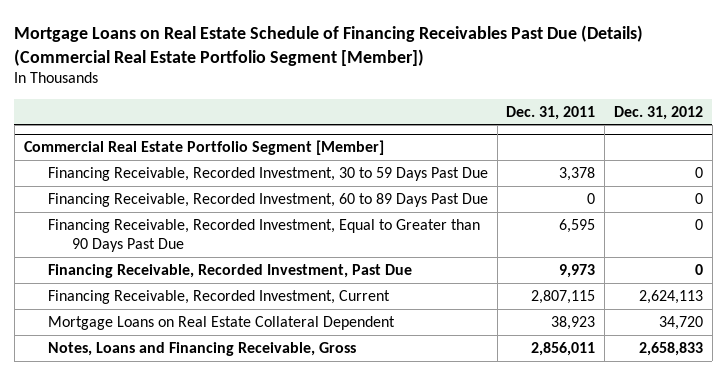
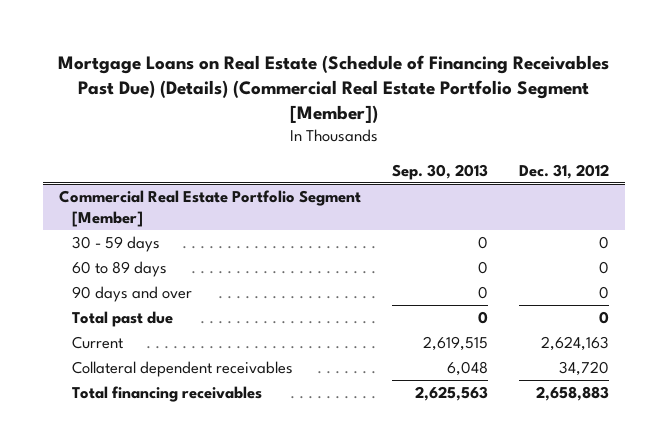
[14,24,644,66] Mortgage Loans on Real Estate Schedule of Financing Receivables Past Due (Details) (Commercial Real Estate Portfolio Segment [Member]) -> [57,54,609,124] Mortgage Loans on Real Estate (Schedule of Financing Receivables Past Due) (Details) (Commercial Real Estate Portfolio Segment [Member])
[506,105,596,120] Dec. 31, 2011 -> none
none -> [391,163,488,180] Sep. 30, 2013
[48,341,357,356] Notes, Loans and Financing Receivable, Gross -> none
[48,166,489,181] Financing Receivable, Recorded Investment, 30 to 59 Days Past Due -> [71,235,160,252] 30 - 59 days
[48,192,489,207] Financing Receivable, Recorded Investment, 60 to 89 Days Past Due -> [71,260,167,277] 60 to 89 days
[48,218,481,252] Financing Receivable, Recorded Investment, Equal to Greater than 90 Days Past Due -> [71,285,192,302] 90 days and over
[48,263,413,278] Financing Receivable, Recorded Investment, Past Due -> [71,310,173,327] Total past due
[48,289,391,304] Financing Receivable, Recorded Investment, Current -> [71,335,123,349] Current
[638,289,703,304] 2,624,113 -> [540,335,609,351] 2,624,163
[48,315,396,330] Mortgage Loans on Real Estate Collateral Dependent -> [71,360,293,377] Collateral dependent receivables
none -> [71,385,262,402] Total financing receivables

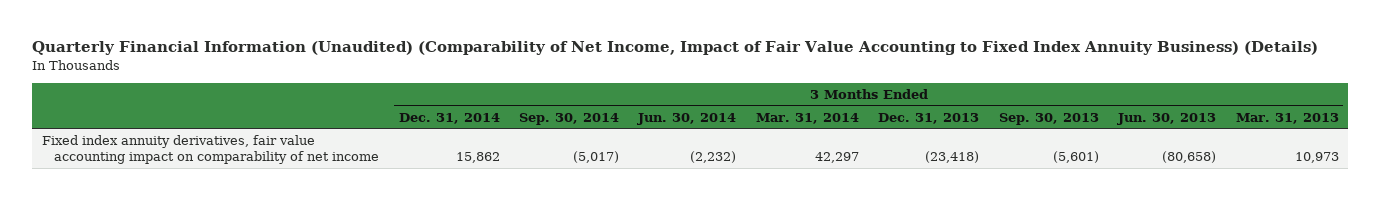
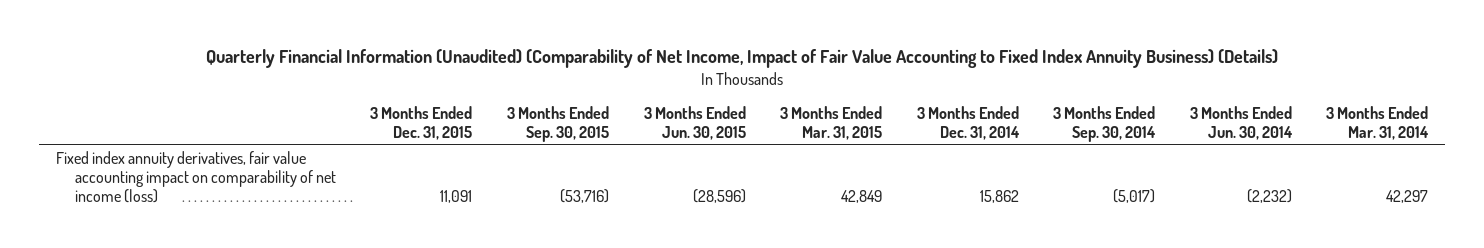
[878,112,980,124] Dec. 31, 2013 -> none
[998,112,1099,125] Sep. 30, 2013 -> none
[1117,112,1217,125] Jun. 30, 2013 -> none
[1235,112,1339,124] Mar. 31, 2013 -> none
none -> [370,106,473,141] 3 Months Ended Dec. 31, 2015
none -> [507,106,610,143] 3 Months Ended Sep. 30, 2015
none -> [643,106,746,141] 3 Months Ended Jun. 30, 2015
none -> [780,106,883,141] 3 Months Ended Mar. 31, 2015
[41,135,380,164] Fixed index annuity derivatives, fair value accounting impact on comparability of net income -> [56,151,336,204] Fixed index annuity derivatives, fair value accounting impact on comparability of net income (loss)

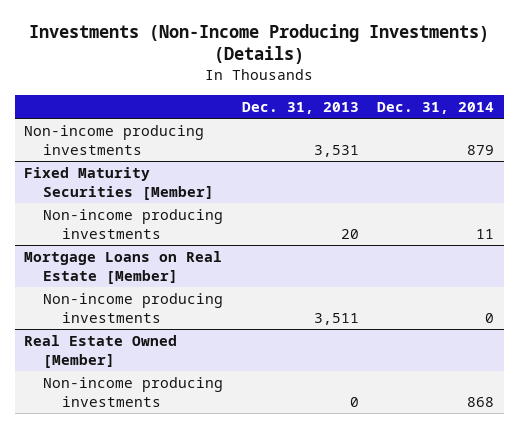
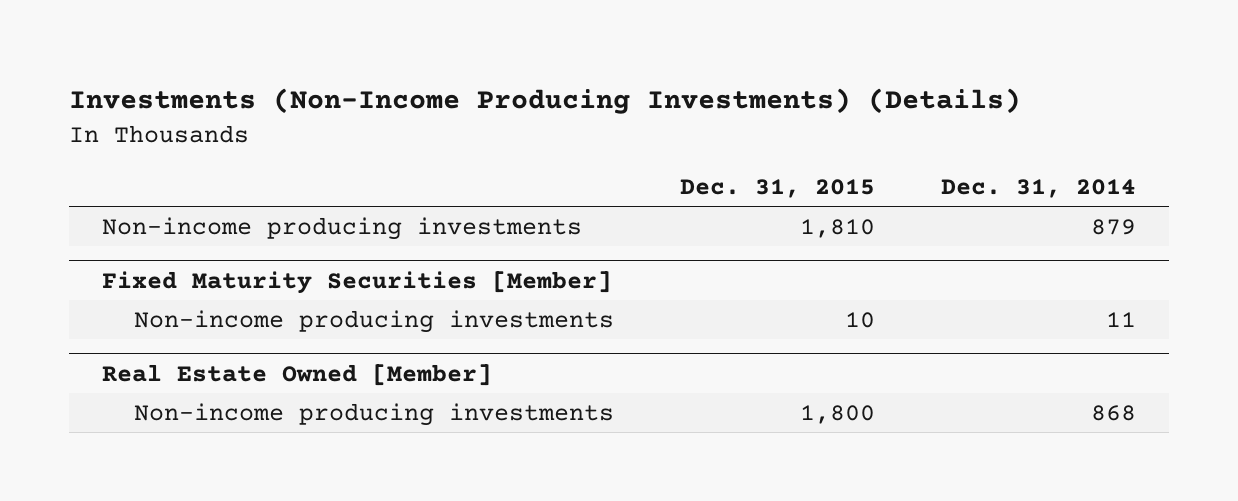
[241,101,359,114] Dec. 31, 2013 -> none
none -> [679,178,875,198] Dec. 31, 2015
[24,250,223,284] Mortgage Loans on Real Estate [Member] -> none
[43,292,224,323] Non-income producing investments -> none

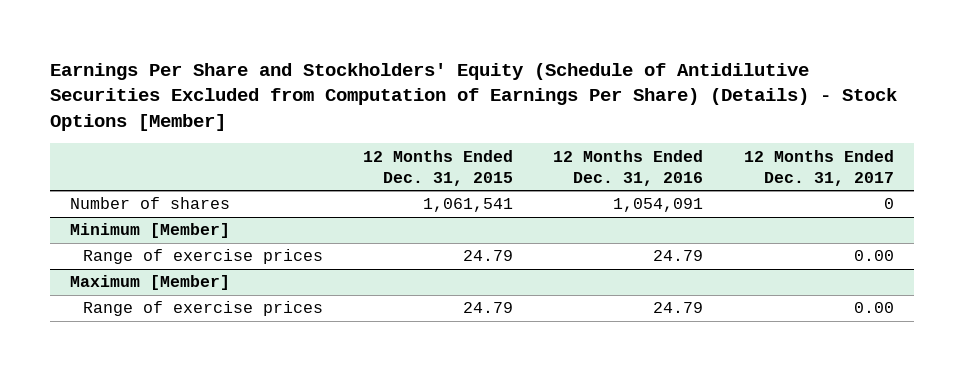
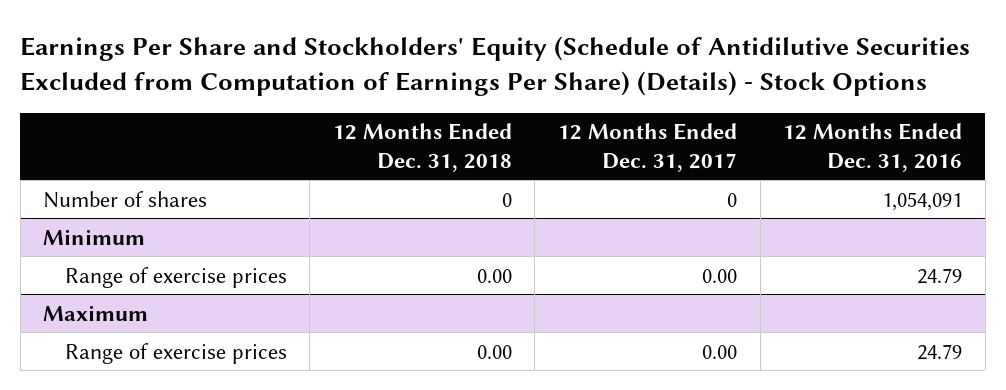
[50,62,898,131] Earnings Per Share and Stockholders' Equity (Schedule of Antidilutive Securities Excluded from Computation of Earnings Per Share) (Details) - Stock Options [Member] -> [20,36,971,97] Earnings Per Share and Stockholders' Equity (Schedule of Antidilutive Securities Excluded from Computation of Earnings Per Share) (Details) - Stock Options
[363,149,514,186] 12 Months Ended Dec. 31, 2015 -> none
none -> [332,123,512,172] 12 Months Ended Dec. 31, 2018
[70,223,231,239] Minimum [Member] -> [43,228,146,245] Minimum
[70,275,231,291] Maximum [Member] -> [43,304,149,321] Maximum

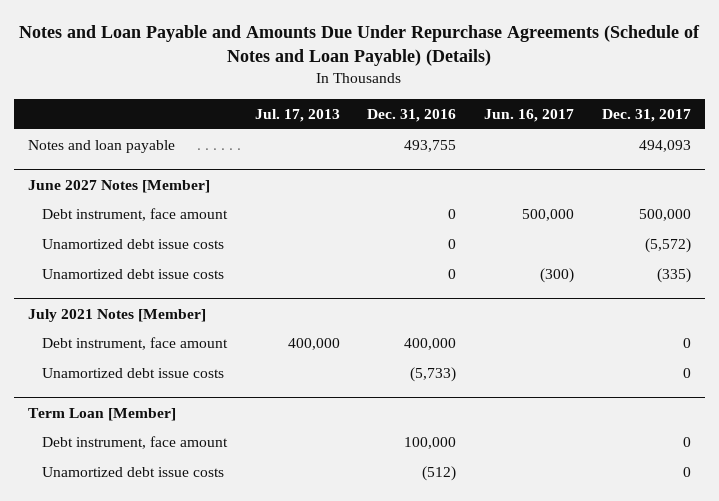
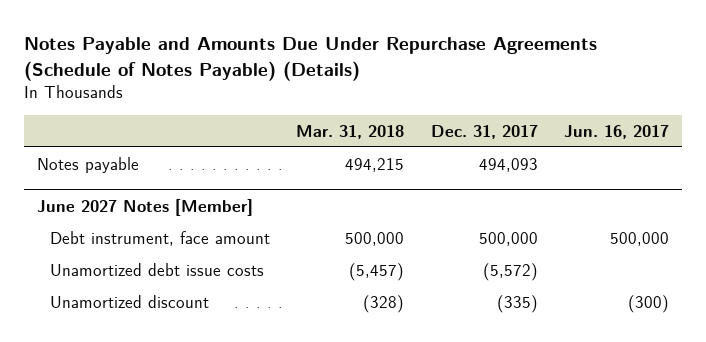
[19,25,701,67] Notes and Loan Payable and Amounts Due Under Repurchase Agreements (Schedule of Notes and Loan Payable) (Details) -> [23,36,597,81] Notes Payable and Amounts Due Under Repurchase Agreements (Schedule of Notes Payable) (Details)
[254,109,340,123] Jul. 17, 2013 -> none
[367,109,457,123] Dec. 31, 2016 -> none
none -> [296,124,405,139] Mar. 31, 2018
[27,139,175,153] Notes and loan payable -> [37,156,140,173] Notes payable
[27,308,206,322] July 2021 Notes [Member] -> none
[41,336,228,350] Debt instrument, face amount -> none
[41,367,224,378] Unamortized debt issue costs -> none
[27,407,176,421] Term Loan [Member] -> none
[41,435,228,449] Debt instrument, face amount -> none
[41,466,224,477] Unamortized debt issue costs -> none
[41,268,224,279] Unamortized debt issue costs -> [50,294,210,308] Unamortized discount

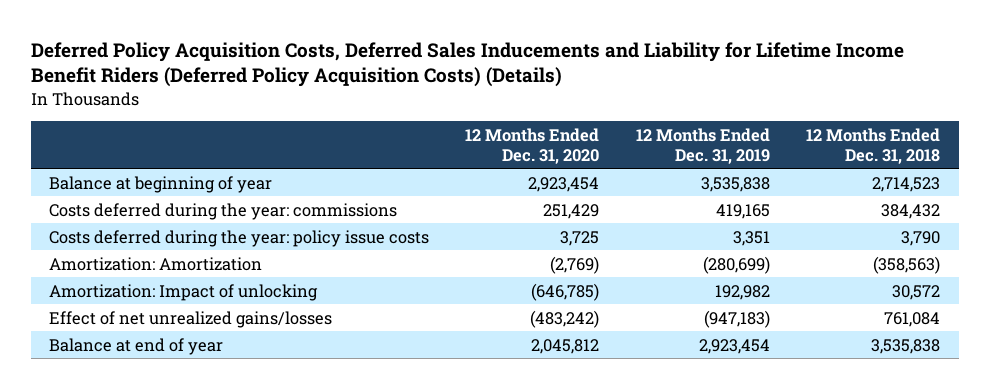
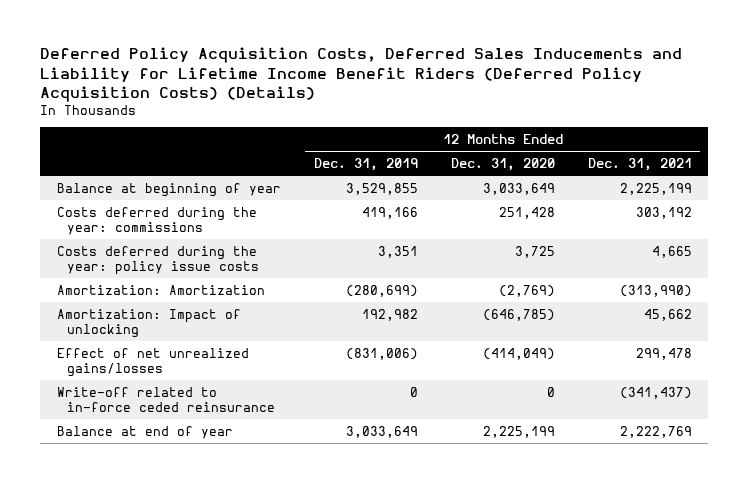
[806,128,941,164] 12 Months Ended Dec. 31, 2018 -> none
none -> [587,157,692,171] Dec. 31, 2021
[528,176,600,192] 2,923,454 -> [482,182,555,195] 3,033,649
[700,176,770,192] 3,535,838 -> [345,182,418,195] 3,529,855
[543,203,600,219] 251,429 -> [498,206,555,219] 251,428
[715,203,770,219] 419,165 -> [361,206,418,219] 419,166
[530,309,600,328] (483,242) -> [482,347,555,360] (414,049)
[703,309,770,328] (947,183) -> [345,347,418,360] (831,006)
none -> [56,386,275,412] Write-off related to in-force ceded reinsurance
[531,338,600,354] 2,045,812 -> [482,425,555,438] 2,225,199
[698,338,770,354] 2,923,454 -> [345,425,418,438] 3,033,649

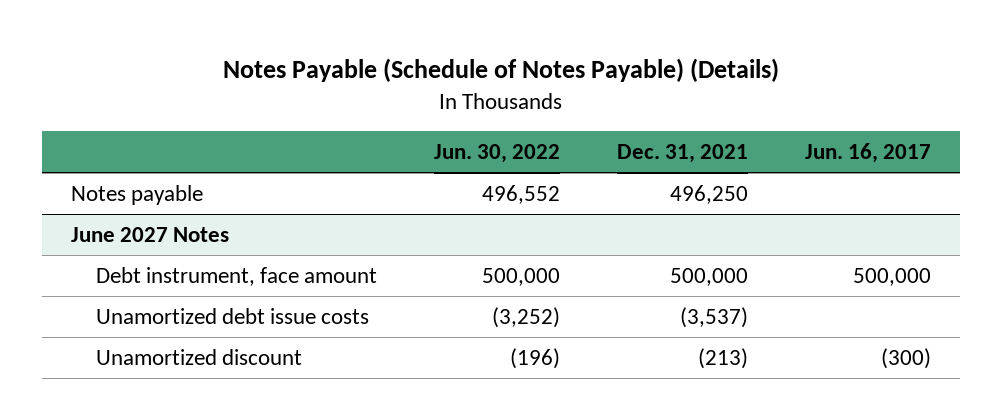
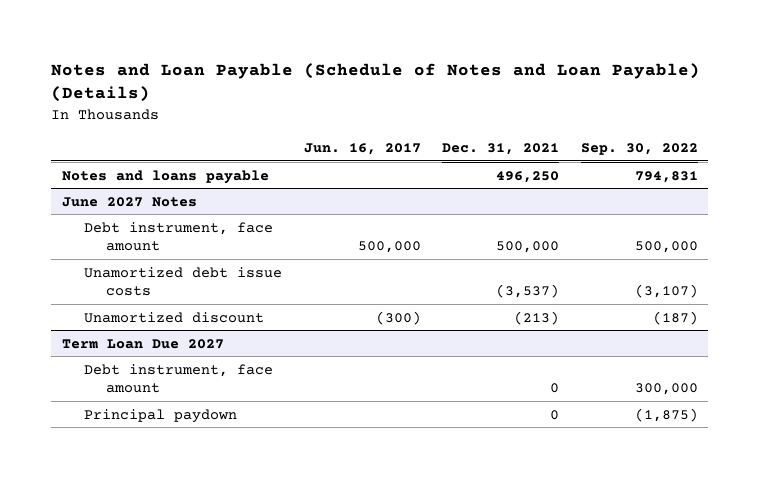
[223,57,780,82] Notes Payable (Schedule of Notes Payable) (Details) -> [51,62,701,103] Notes and Loan Payable (Schedule of Notes and Loan Payable) (Details)
[434,144,561,164] Jun. 30, 2022 -> none
none -> [580,142,698,155] Sep. 30, 2022
[70,184,203,205] Notes payable -> [61,169,269,184] Notes and loans payable
none -> [61,338,224,349] Term Loan Due 2027
none -> [84,363,274,393] Debt instrument, face amount
none -> [84,408,238,423] Principal paydown

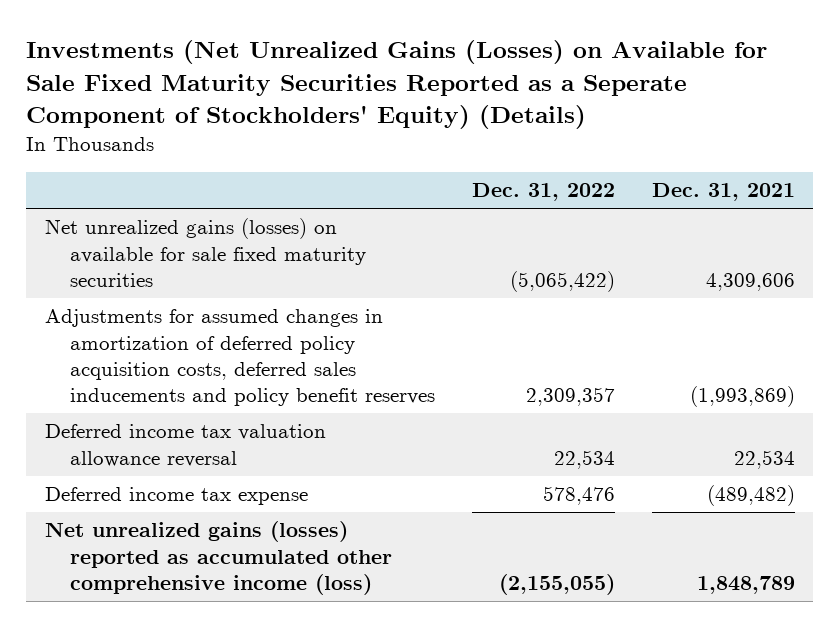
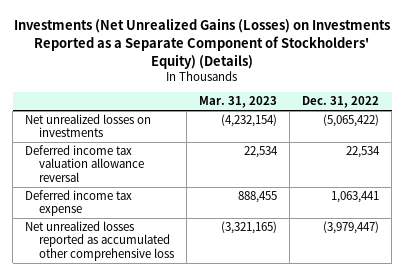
[26,40,768,129] Investments (Net Unrealized Gains (Losses) on Available for Sale Fixed Maturity Securities Reported as a Seperate Component of Stockholders' Equity) (Details) -> [14,18,391,69] Investments (Net Unrealized Gains (Losses) on Investments Reported as a Separate Component of Stockholders' Equity) (Details)
[651,183,795,202] Dec. 31, 2021 -> none
none -> [199,96,278,109] Mar. 31, 2023
[44,309,435,406] Adjustments for assumed changes in amortization of deferred policy acquisition costs, deferred sales inducements and policy benefit reserves -> none
[44,218,366,287] Net unrealized gains (losses) on available for sale fixed maturity securities -> [25,114,152,138] Net unrealized losses on investments
[542,486,615,506] 578,476 -> [331,191,380,204] 1,063,441
[44,521,392,595] Net unrealized gains (losses) reported as accumulated other comprehensive income (loss) -> [25,221,174,261] Net unrealized losses reported as accumulated other comprehensive loss
[498,573,615,595] (2,155,055) -> [323,221,380,235] (3,979,447)

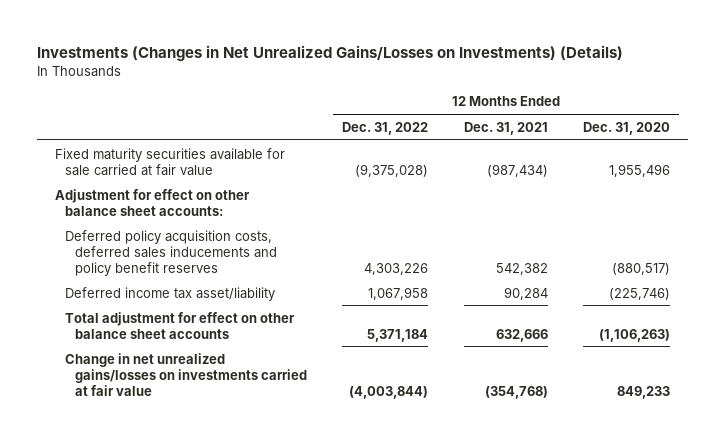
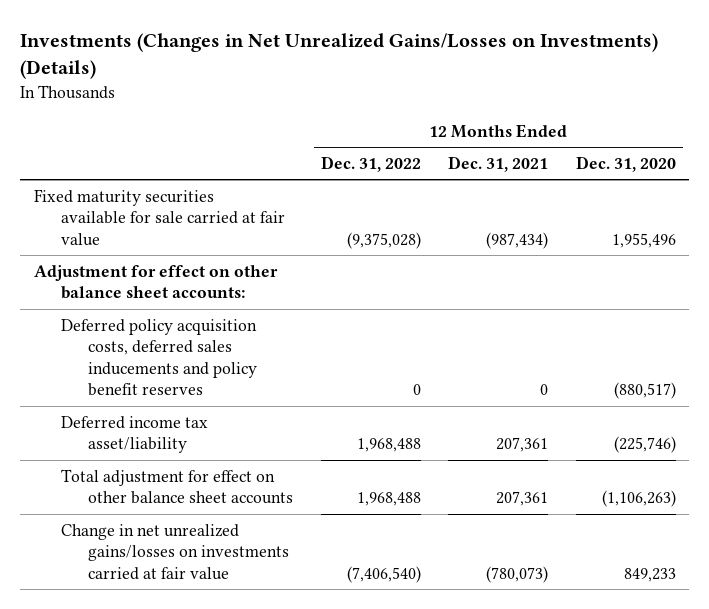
[364,262,429,275] 4,303,226 -> [412,384,421,396] 0
[495,262,548,275] 542,382 -> [540,384,549,396] 0
[368,286,429,300] 1,067,958 -> [356,438,421,453] 1,968,488
[503,286,548,300] 90,284 -> [496,437,549,453] 207,361
[367,328,429,342] 5,371,184 -> [356,492,421,507] 1,968,488
[495,328,548,342] 632,666 -> [496,491,549,507] 207,361
[349,385,429,399] (4,003,844) -> [346,565,421,583] (7,406,540)
[484,385,548,399] (354,768) -> [486,565,549,583] (780,073)

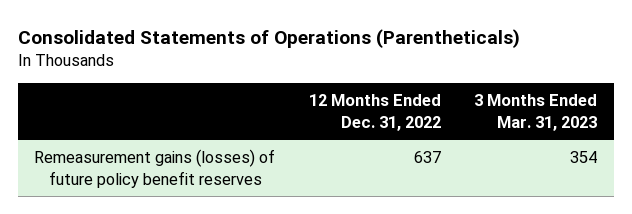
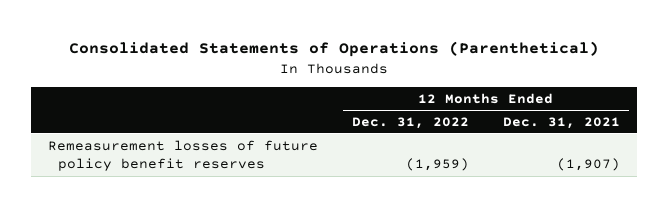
[17,28,520,48] Consolidated Statements of Operations (Parentheticals) -> [68,41,599,58] Consolidated Statements of Operations (Parenthetical)
[474,94,598,131] 3 Months Ended Mar. 31, 2023 -> none
none -> [503,116,621,129] Dec. 31, 2021
[34,149,276,188] Remeasurement gains (losses) of future policy benefit reserves -> [47,139,318,172] Remeasurement losses of future policy benefit reserves
[413,151,441,164] 637 -> [405,158,469,172] (1,959)

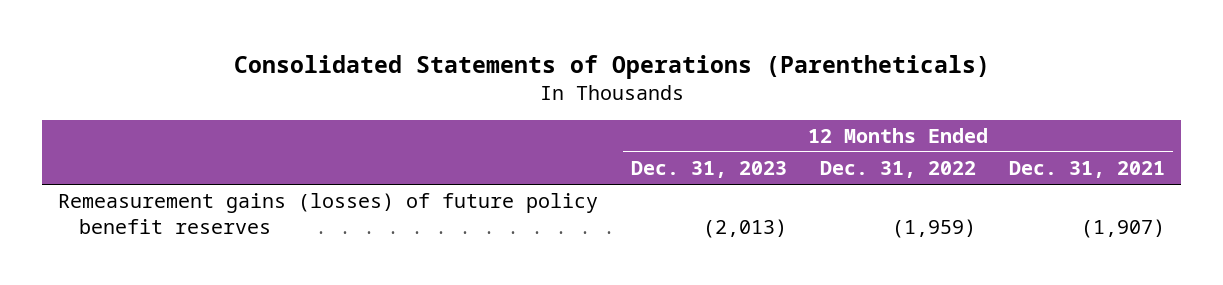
[68,41,599,58] Consolidated Statements of Operations (Parenthetical) -> [233,54,990,79] Consolidated Statements of Operations (Parentheticals)
none -> [631,161,788,179] Dec. 31, 2023
[47,139,318,172] Remeasurement losses of future policy benefit reserves -> [58,193,599,234] Remeasurement gains (losses) of future policy benefit reserves

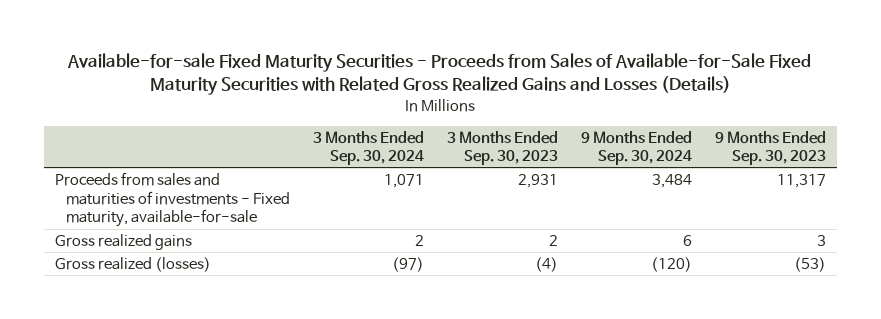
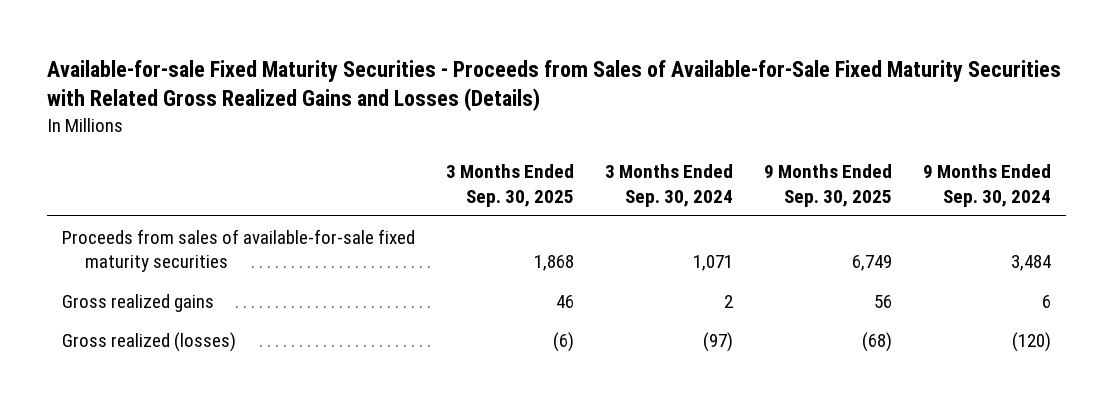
[446,130,558,166] 3 Months Ended Sep. 30, 2023 -> none
[714,130,826,166] 9 Months Ended Sep. 30, 2023 -> none
none -> [446,163,575,207] 3 Months Ended Sep. 30, 2025
none -> [763,163,892,207] 9 Months Ended Sep. 30, 2025
[55,171,291,228] Proceeds from sales and maturities of investments - Fixed maturity, available-for-sale -> [62,228,416,273] Proceeds from sales of available-for-sale fixed maturity securities

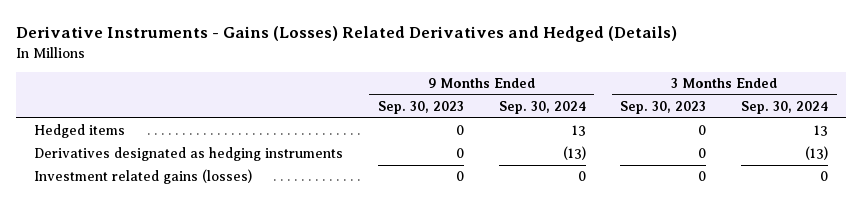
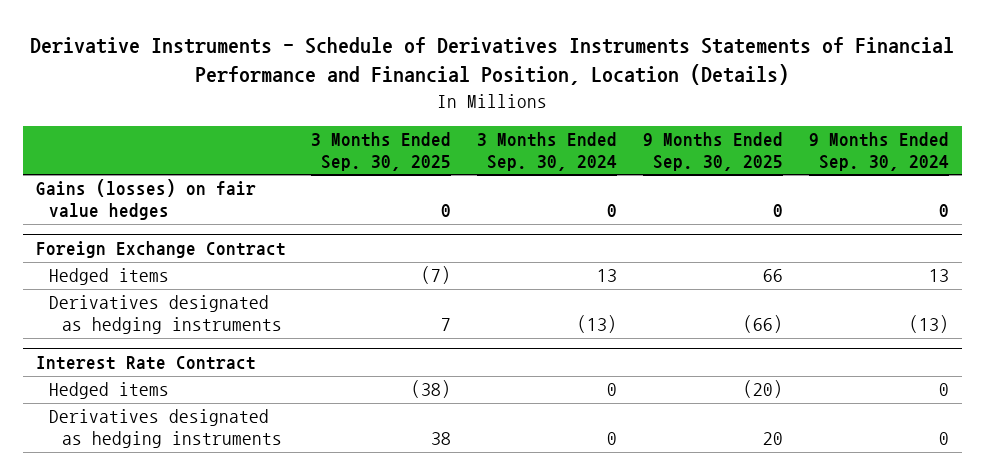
[16,26,678,43] Derivative Instruments - Gains (Losses) Related Derivatives and Hedged (Details) -> [30,37,955,86] Derivative Instruments - Schedule of Derivatives Instruments Statements of Financial Performance and Financial Position, Location (Details)
[377,101,464,115] Sep. 30, 2023 -> none
[620,101,707,115] Sep. 30, 2023 -> none
none -> [311,132,452,172] 3 Months Ended Sep. 30, 2025
none -> [643,132,784,172] 9 Months Ended Sep. 30, 2025
none -> [35,179,256,221] Gains (losses) on fair value hedges
none -> [35,241,286,259] Foreign Exchange Contract
[33,169,252,185] Investment related gains (losses) -> none
none -> [35,356,256,371] Interest Rate Contract
none -> [48,382,169,400] Hedged items
none -> [48,409,283,449] Derivatives designated as hedging instruments

